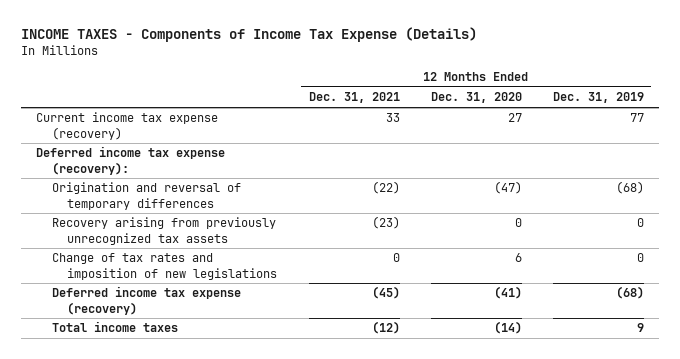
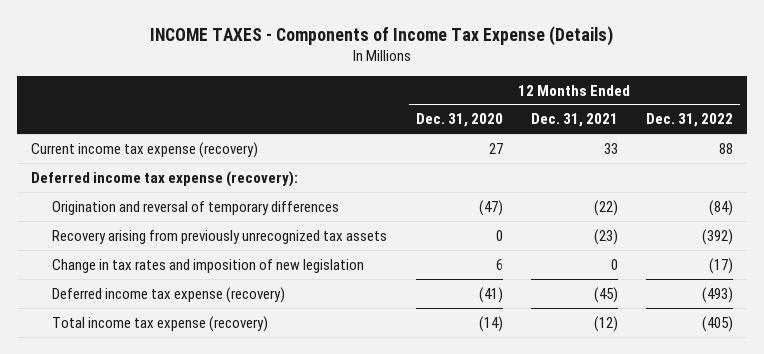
[552,92,644,104] Dec. 31, 2019 -> none
none -> [646,113,734,128] Dec. 31, 2022
[51,253,278,280] Change of tax rates and imposition of new legislations -> [52,258,365,273] Change in tax rates and imposition of new legislation
[51,321,178,333] Total income taxes -> [52,315,269,332] Total income tax expense (recovery)

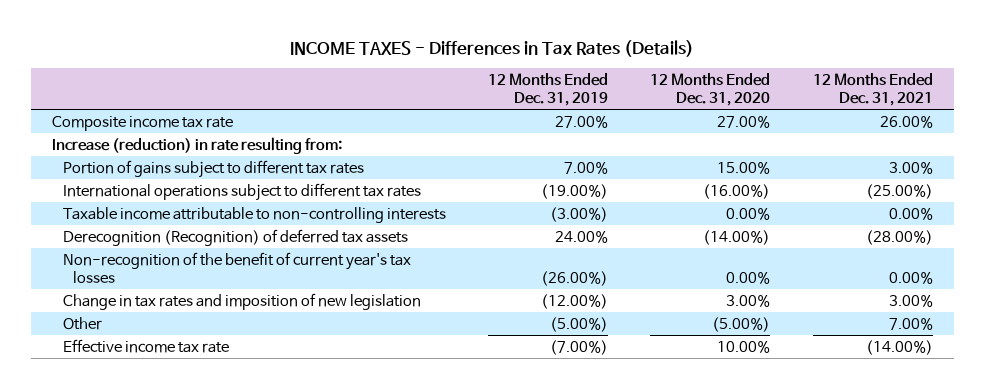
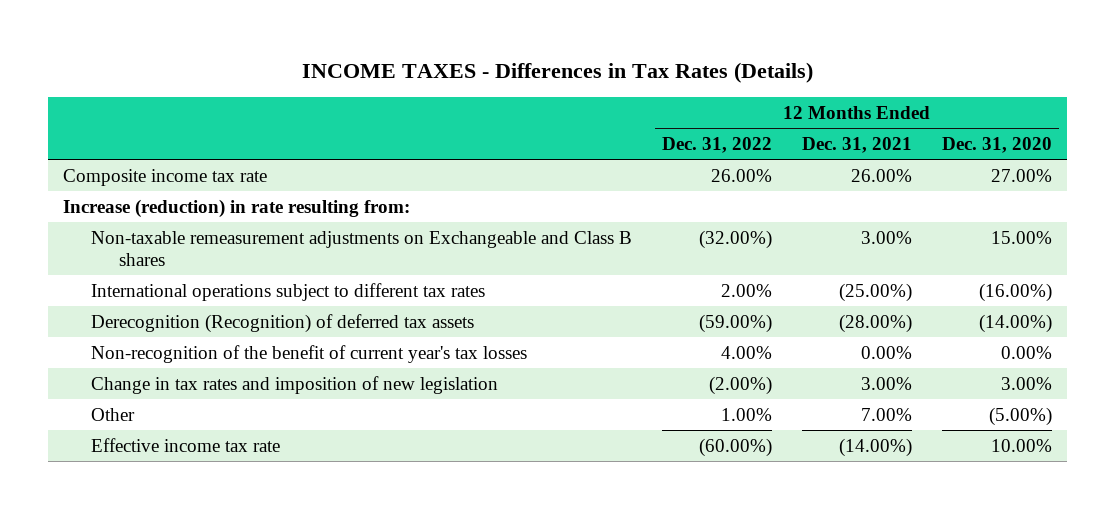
[487,72,608,107] 12 Months Ended Dec. 31, 2019 -> none
none -> [662,136,773,153] Dec. 31, 2022
[62,159,364,178] Portion of gains subject to different tax rates -> [91,230,633,266] Non-taxable remeasurement adjustments on Exchangeable and Class B shares
[62,206,446,223] Taxable income attributable to non-controlling interests -> none

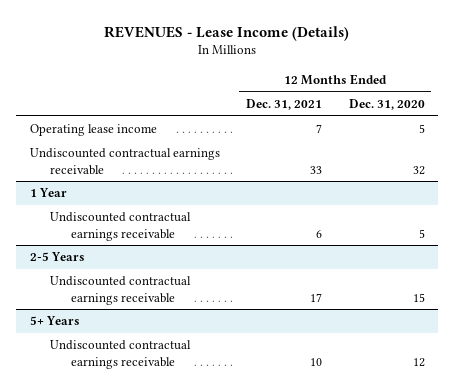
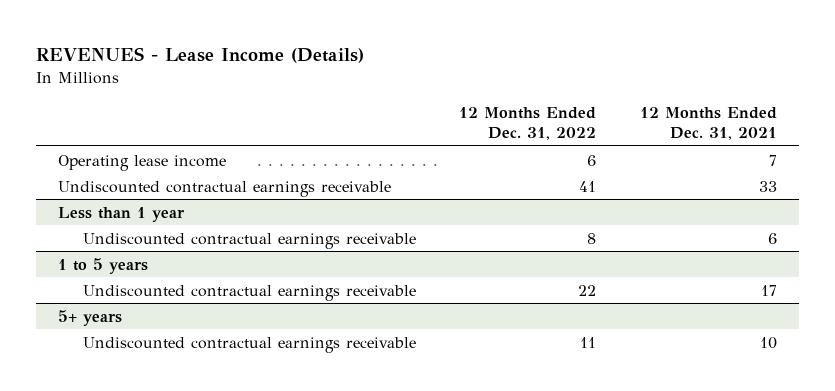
[348,99,425,111] Dec. 31, 2020 -> none
none -> [459,106,597,140] 12 Months Ended Dec. 31, 2022
[29,188,67,198] 1 Year -> [58,206,186,222] Less than 1 year
[29,252,85,262] 2-5 Years -> [58,257,149,274] 1 to 5 years
[29,316,80,326] 5+ Years -> [58,309,123,326] 5+ years

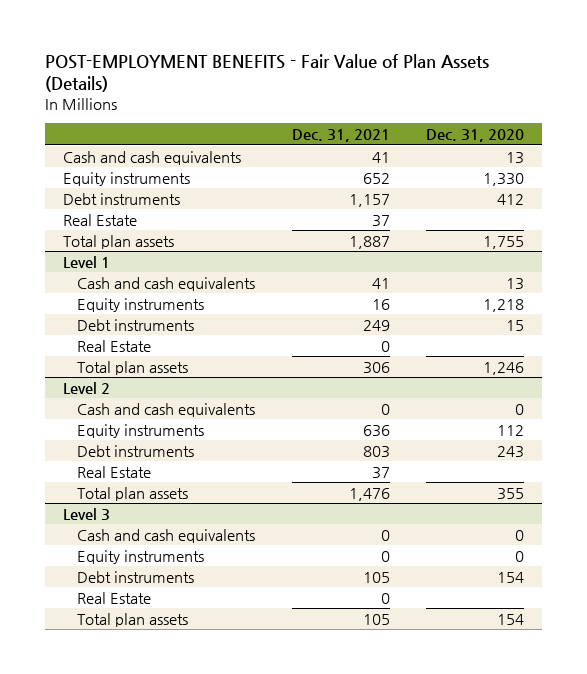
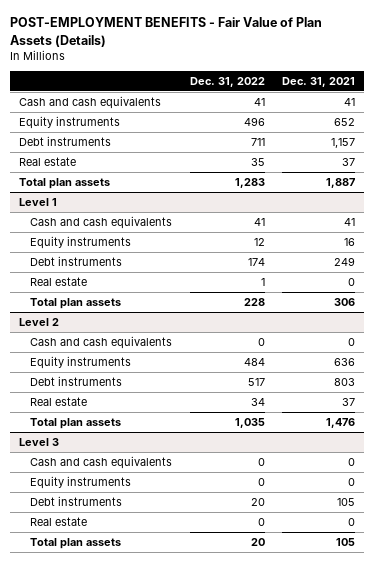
[426,128,525,142] Dec. 31, 2020 -> none
none -> [189,76,265,87] Dec. 31, 2022
[63,213,138,226] Real Estate -> [19,157,77,167] Real estate
[76,339,151,352] Real Estate -> [30,277,88,287] Real estate
[76,465,151,478] Real Estate -> [30,397,88,407] Real estate
[76,591,151,604] Real Estate -> [30,517,88,527] Real estate

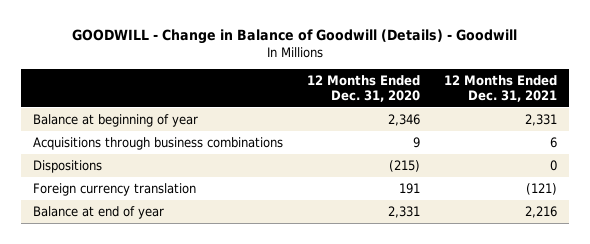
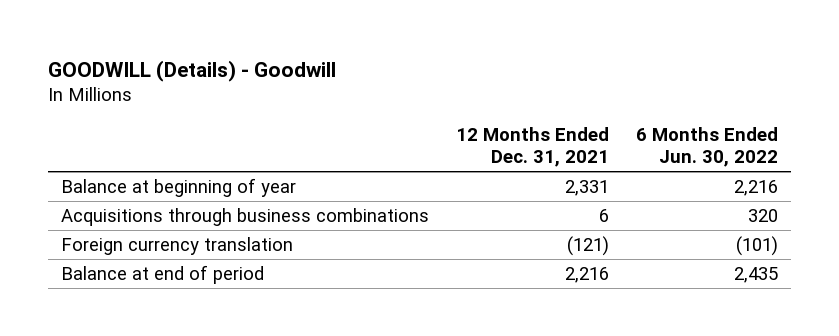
[72,28,518,44] GOODWILL - Change in Balance of Goodwill (Details) - Goodwill -> [48,59,337,82] GOODWILL (Details) - Goodwill
[307,75,421,102] 12 Months Ended Dec. 31, 2020 -> none
none -> [635,126,778,167] 6 Months Ended Jun. 30, 2022
[32,160,102,174] Dispositions -> none
[32,206,164,220] Balance at end of year -> [61,265,265,285] Balance at end of period

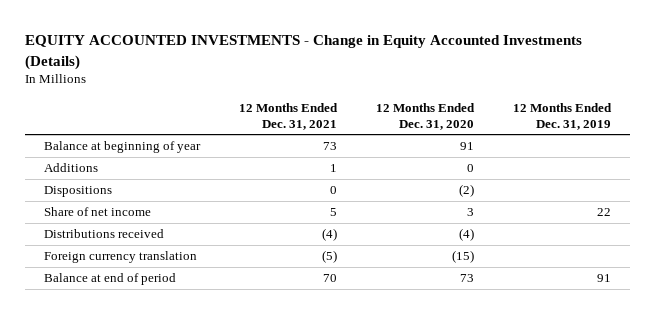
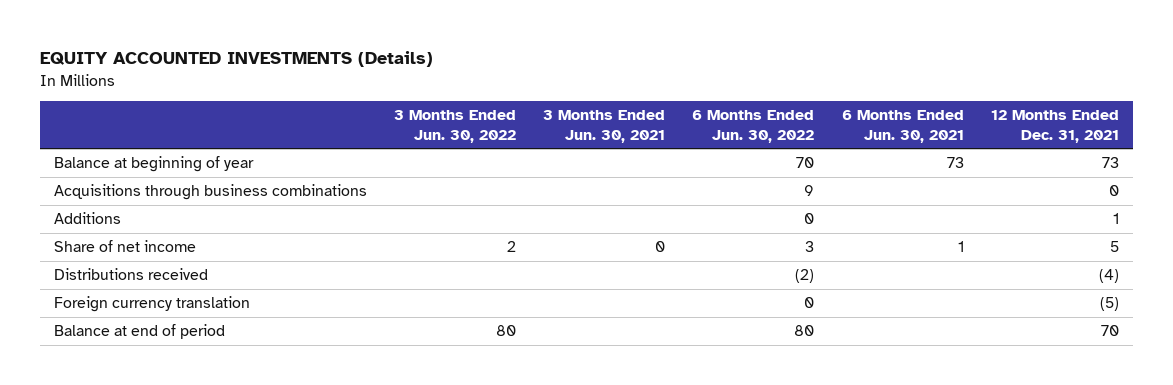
[24,35,582,70] EQUITY ACCOUNTED INVESTMENTS - Change in Equity Accounted Investments (Details) -> [40,51,434,68] EQUITY ACCOUNTED INVESTMENTS (Details)
[375,102,475,130] 12 Months Ended Dec. 31, 2020 -> none
[512,102,612,130] 12 Months Ended Dec. 31, 2019 -> none
none -> [393,110,516,143] 3 Months Ended Jun. 30, 2022
none -> [543,110,666,143] 3 Months Ended Jun. 30, 2021
none -> [692,110,815,143] 6 Months Ended Jun. 30, 2022
none -> [841,110,964,143] 6 Months Ended Jun. 30, 2021
none -> [53,184,367,201] Acquisitions through business combinations
[44,186,113,198] Dispositions -> none

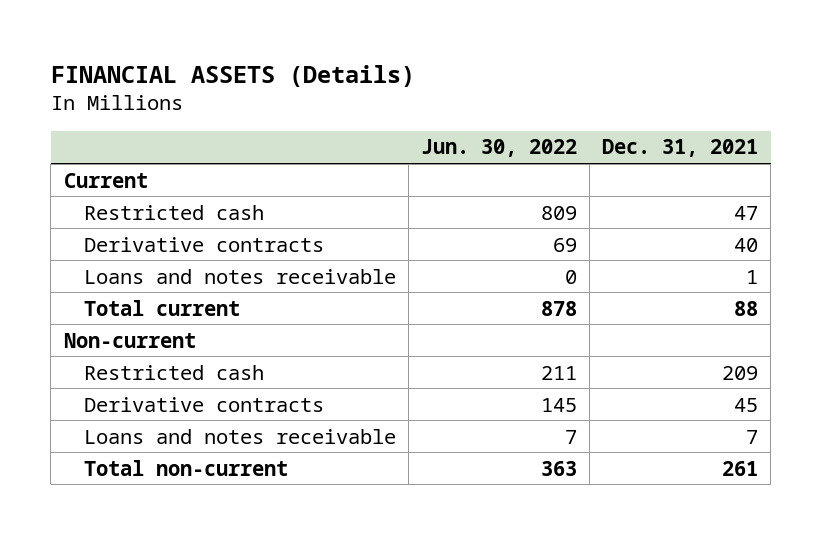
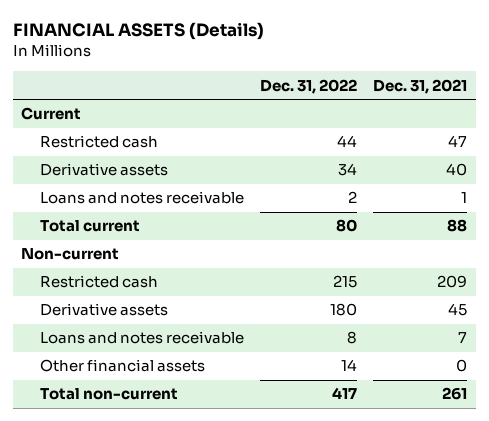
[421,139,578,158] Jun. 30, 2022 -> none
none -> [260,78,358,94] Dec. 31, 2022
[83,236,324,252] Derivative contracts -> [39,163,168,177] Derivative assets
[83,396,324,412] Derivative contracts -> [39,303,168,317] Derivative assets
none -> [39,359,205,373] Other financial assets

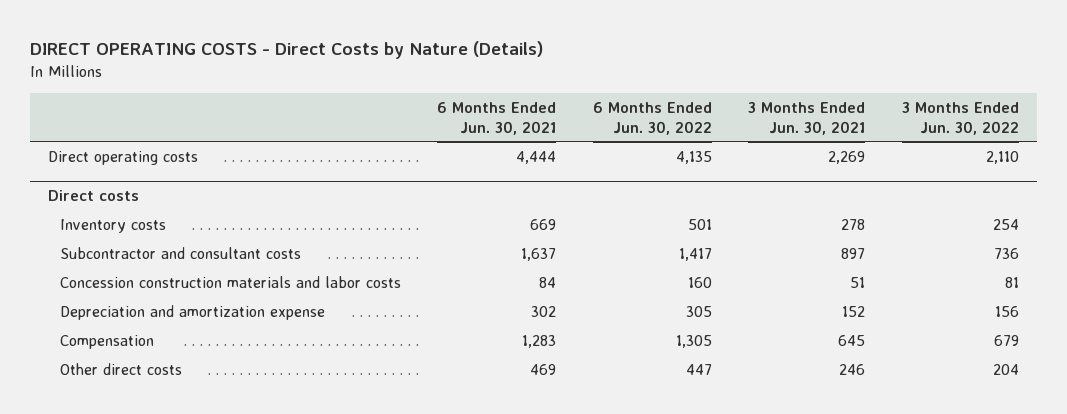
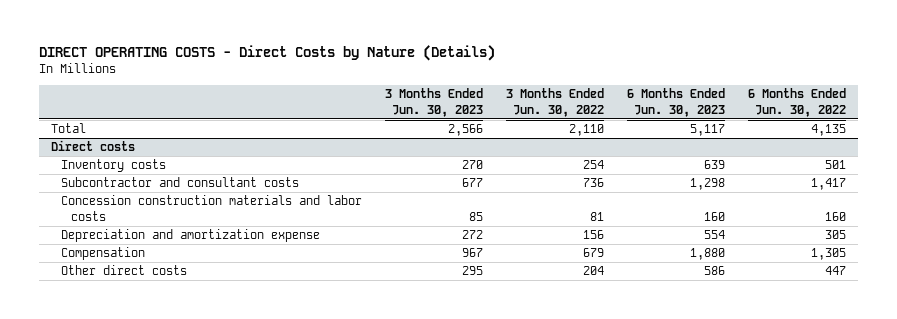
[437,101,557,135] 6 Months Ended Jun. 30, 2021 -> none
[748,101,866,135] 3 Months Ended Jun. 30, 2021 -> none
none -> [385,88,484,117] 3 Months Ended Jun. 30, 2023
none -> [627,88,726,117] 6 Months Ended Jun. 30, 2023
[48,150,199,165] Direct operating costs -> [50,123,86,134] Total

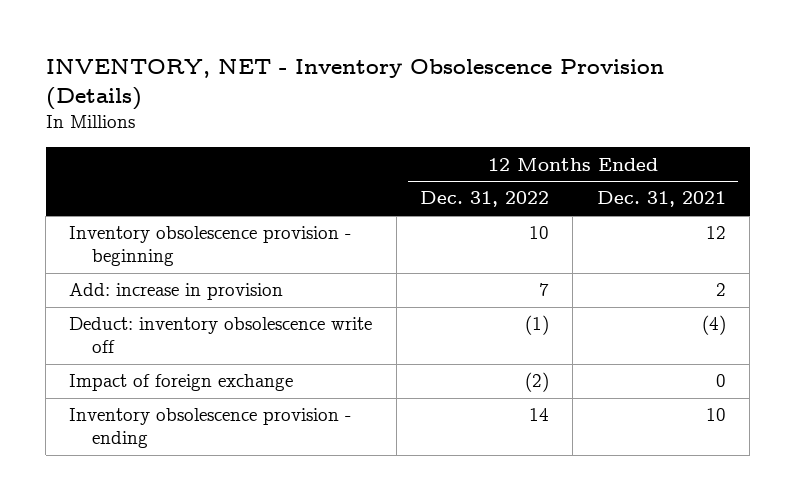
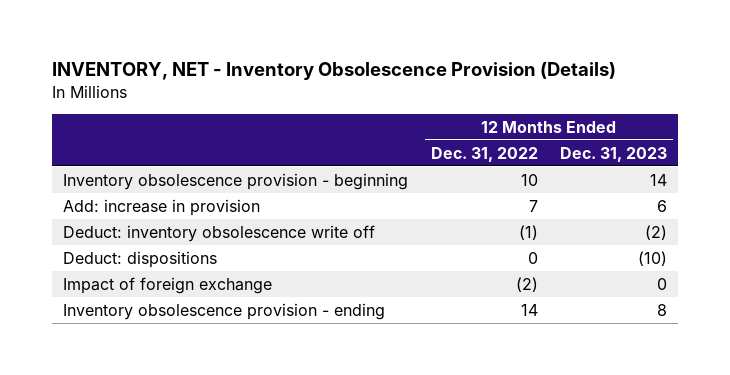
[596,191,726,208] Dec. 31, 2021 -> none
none -> [560,146,668,162] Dec. 31, 2023
none -> [63,250,218,268] Deduct: dispositions

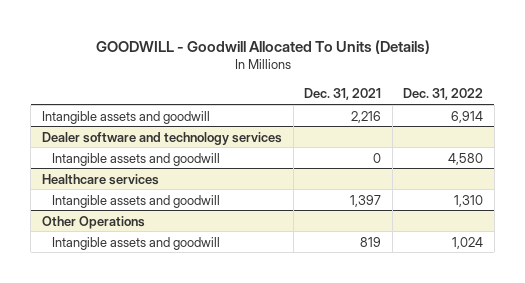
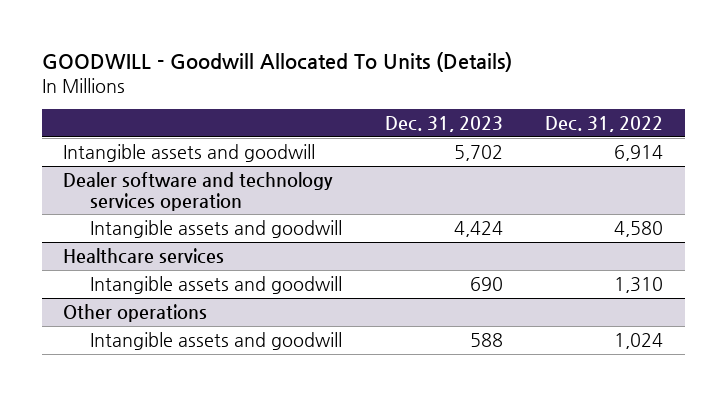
[304,88,382,101] Dec. 31, 2021 -> none
none -> [384,115,503,132] Dec. 31, 2023
[42,131,283,145] Dealer software and technology services -> [63,171,334,211] Dealer software and technology services operation
[42,215,146,229] Other Operations -> [63,303,208,322] Other operations

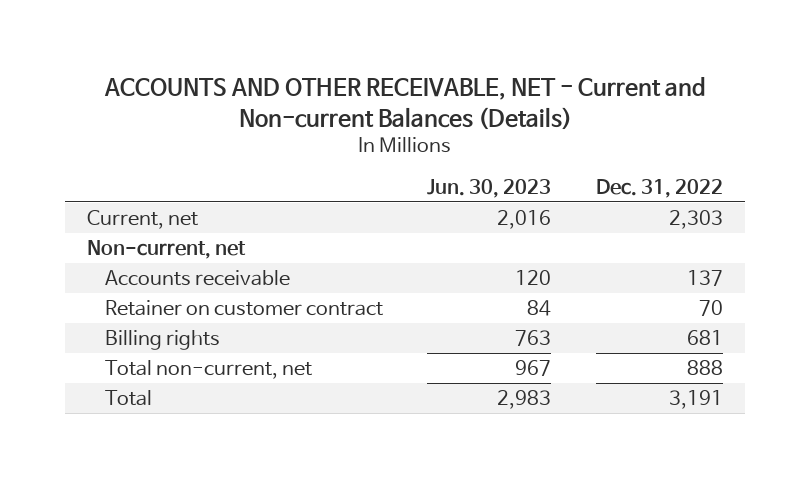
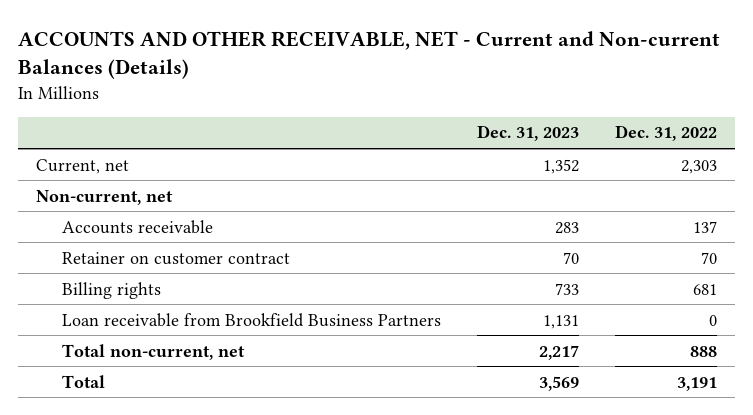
[427,178,552,198] Jun. 30, 2023 -> none
none -> [477,125,580,142] Dec. 31, 2023
none -> [62,312,442,327] Loan receivable from Brookfield Business Partners

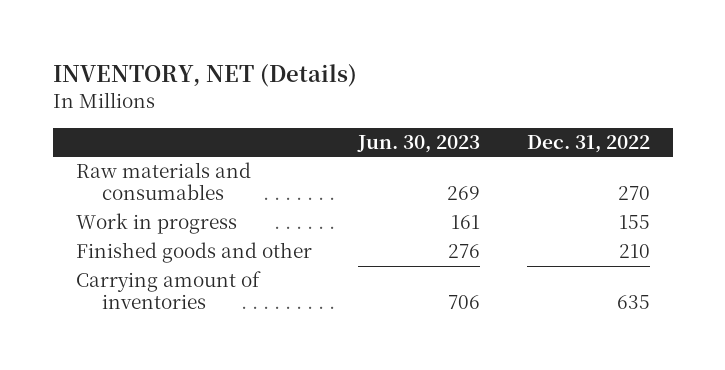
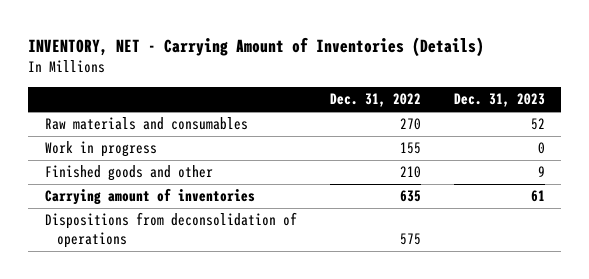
[52,64,357,88] INVENTORY, NET (Details) -> [28,36,485,57] INVENTORY, NET - Carrying Amount of Inventories (Details)
[357,134,481,153] Jun. 30, 2023 -> none
none -> [453,93,545,108] Dec. 31, 2023
none -> [44,212,297,248] Dispositions from deconsolidation of operations

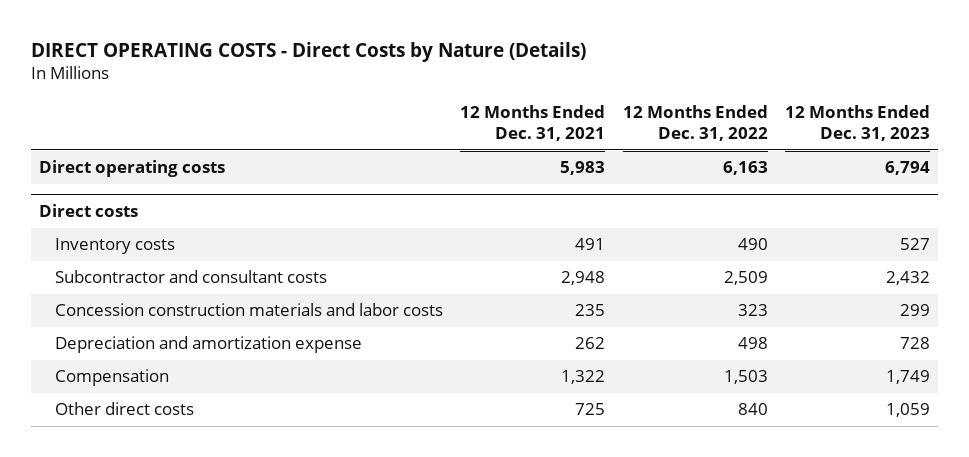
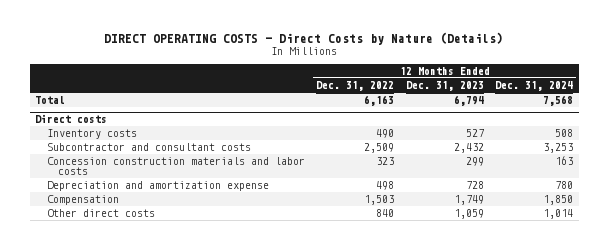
[460,104,606,141] 12 Months Ended Dec. 31, 2021 -> none
none -> [495,81,574,92] Dec. 31, 2024
[39,160,226,178] Direct operating costs -> [35,96,66,105] Total

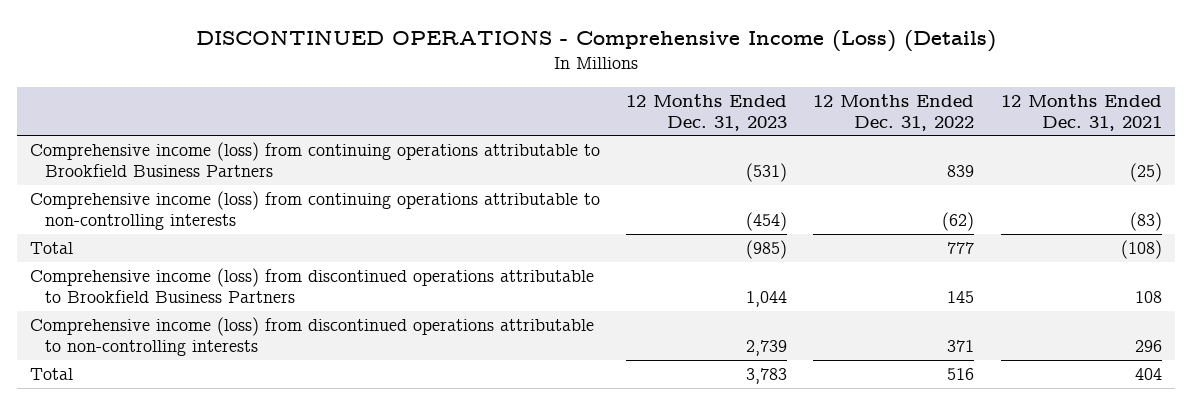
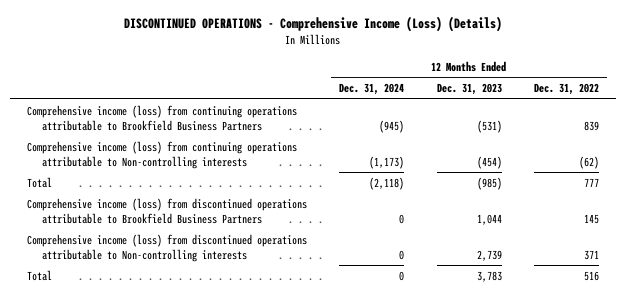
[1000,93,1162,131] 12 Months Ended Dec. 31, 2021 -> none
none -> [339,83,405,96] Dec. 31, 2024
[29,191,600,231] Comprehensive income (loss) from continuing operations attributable to non-controlling interests -> [26,140,297,169] Comprehensive income (loss) from continuing operations attributable to Non-controlling interests
[29,317,594,357] Comprehensive income (loss) from discontinued operations attributable to non-controlling interests -> [26,233,307,262] Comprehensive income (loss) from discontinued operations attributable to Non-controlling interests

